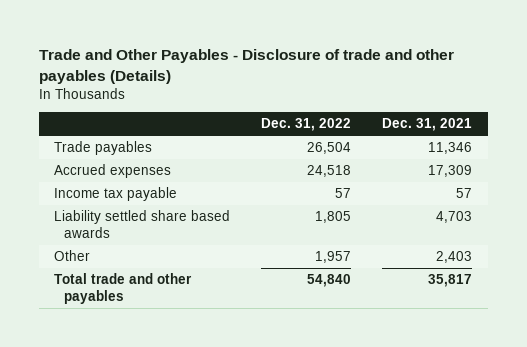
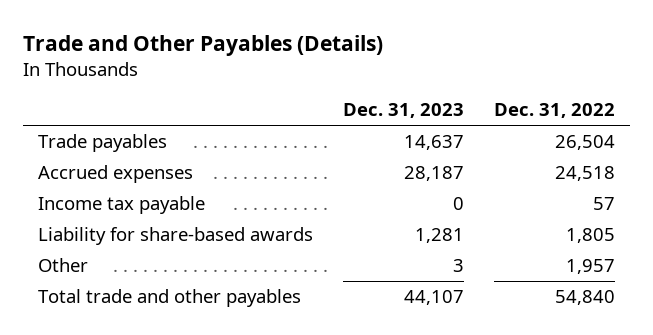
[38,48,454,84] Trade and Other Payables - Disclosure of trade and other payables (Details) -> [22,35,383,57] Trade and Other Payables (Details)
[382,118,473,132] Dec. 31, 2021 -> none
none -> [343,103,465,119] Dec. 31, 2023
[54,210,231,239] Liability settled share based awards -> [37,226,313,245] Liability for share-based awards

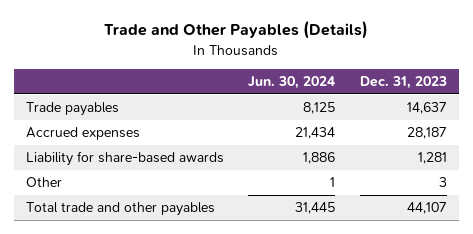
[494,103,616,119] Dec. 31, 2022 -> none
none -> [248,75,336,89] Jun. 30, 2024
[37,195,205,214] Income tax payable -> none

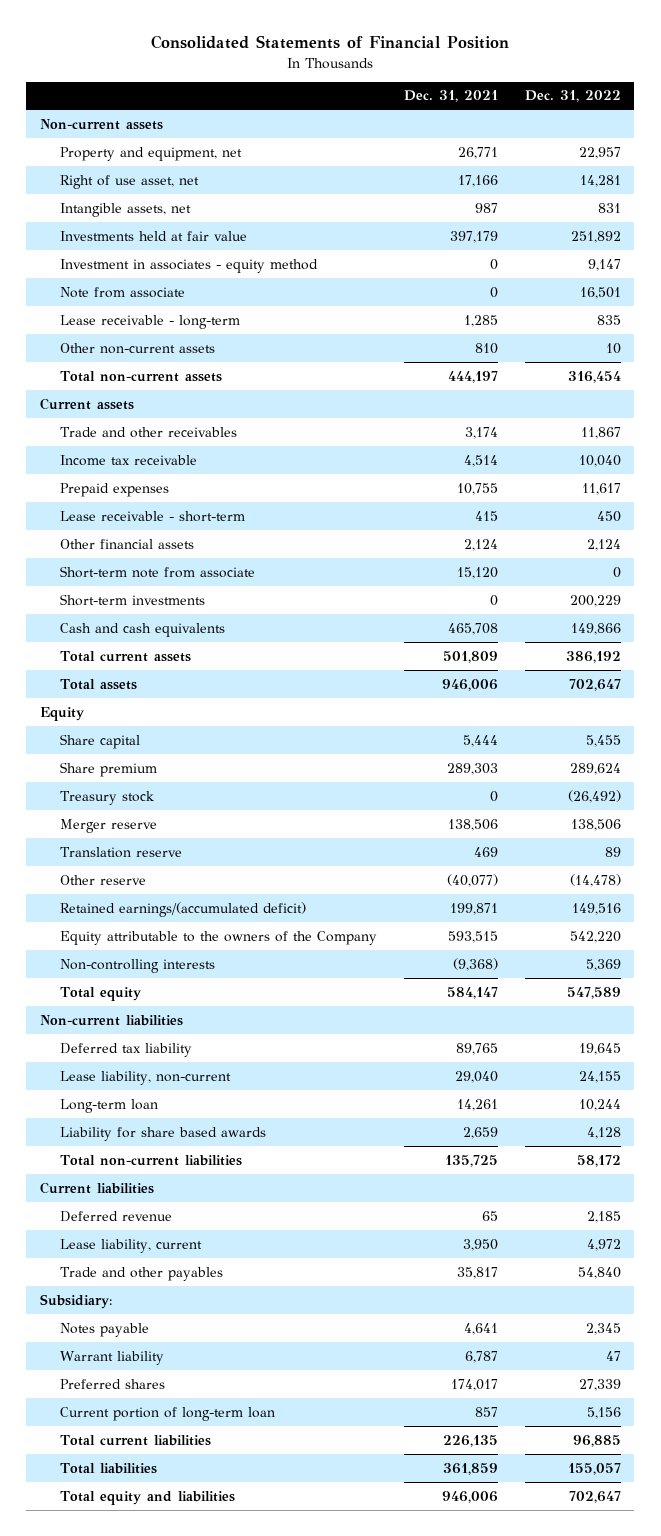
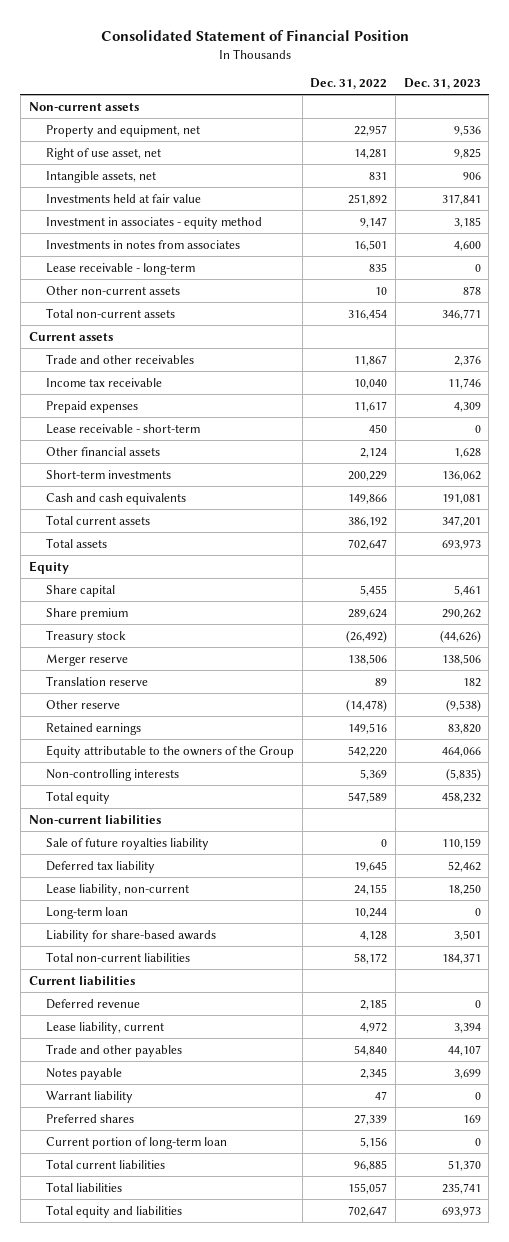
[151,35,510,50] Consolidated Statements of Financial Position -> [100,29,409,41] Consolidated Statement of Financial Position
[404,90,499,103] Dec. 31, 2021 -> none
none -> [403,78,481,90] Dec. 31, 2023
[60,286,186,298] Note from associate -> [46,239,241,249] Investments in notes from associates
[60,565,256,578] Short-term note from associate -> none
[60,901,307,917] Retained earnings/(accumulated deficit) -> [46,722,142,735] Retained earnings
[60,930,378,945] Equity attributable to the owners of the Company -> [46,744,295,758] Equity attributable to the owners of the Group
none -> [46,837,210,850] Sale of future royalties liability
[60,1126,267,1141] Liability for share based awards -> [46,929,217,942] Liability for share-based awards
[39,1293,112,1309] Subsidiary: -> none

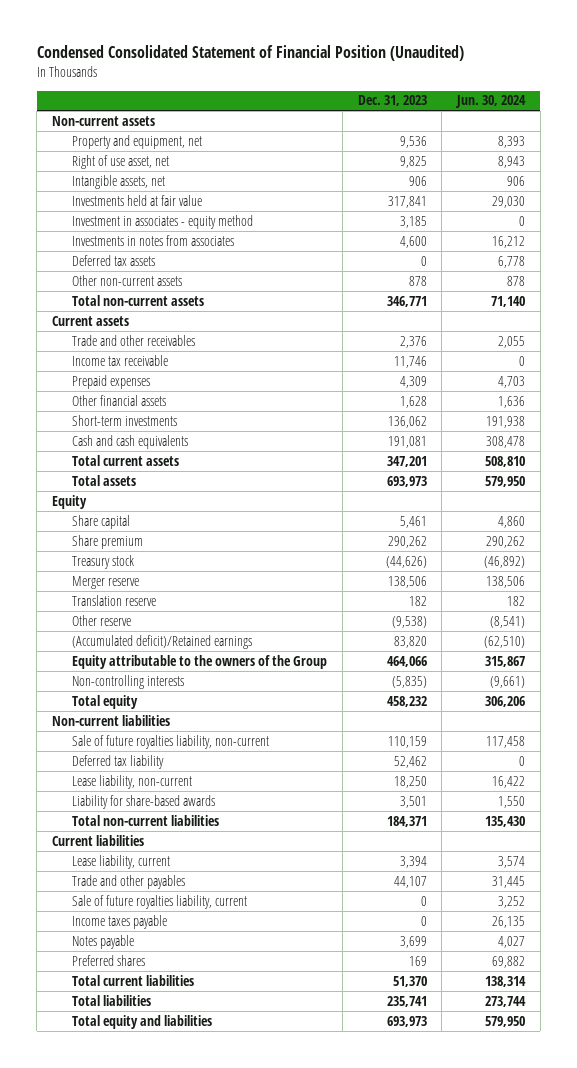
[100,29,409,41] Consolidated Statement of Financial Position -> [36,45,464,62] Condensed Consolidated Statement of Financial Position (Unaudited)
[310,78,388,90] Dec. 31, 2022 -> none
none -> [455,95,527,109] Jun. 30, 2024
[46,262,196,275] Lease receivable - long-term -> none
none -> [72,254,156,266] Deferred tax assets
[46,423,201,434] Lease receivable - short-term -> none
[46,722,142,735] Retained earnings -> [72,634,253,649] (Accumulated deficit)/Retained earnings
[46,837,210,850] Sale of future royalties liability -> [72,734,270,749] Sale of future royalties liability, non-current
[46,906,129,919] Long-term loan -> none
[46,998,141,1009] Deferred revenue -> none
none -> [72,894,248,909] Sale of future royalties liability, current
none -> [72,914,168,929] Income taxes payable
[46,1090,134,1103] Warrant liability -> none
[46,1136,228,1149] Current portion of long-term loan -> none

